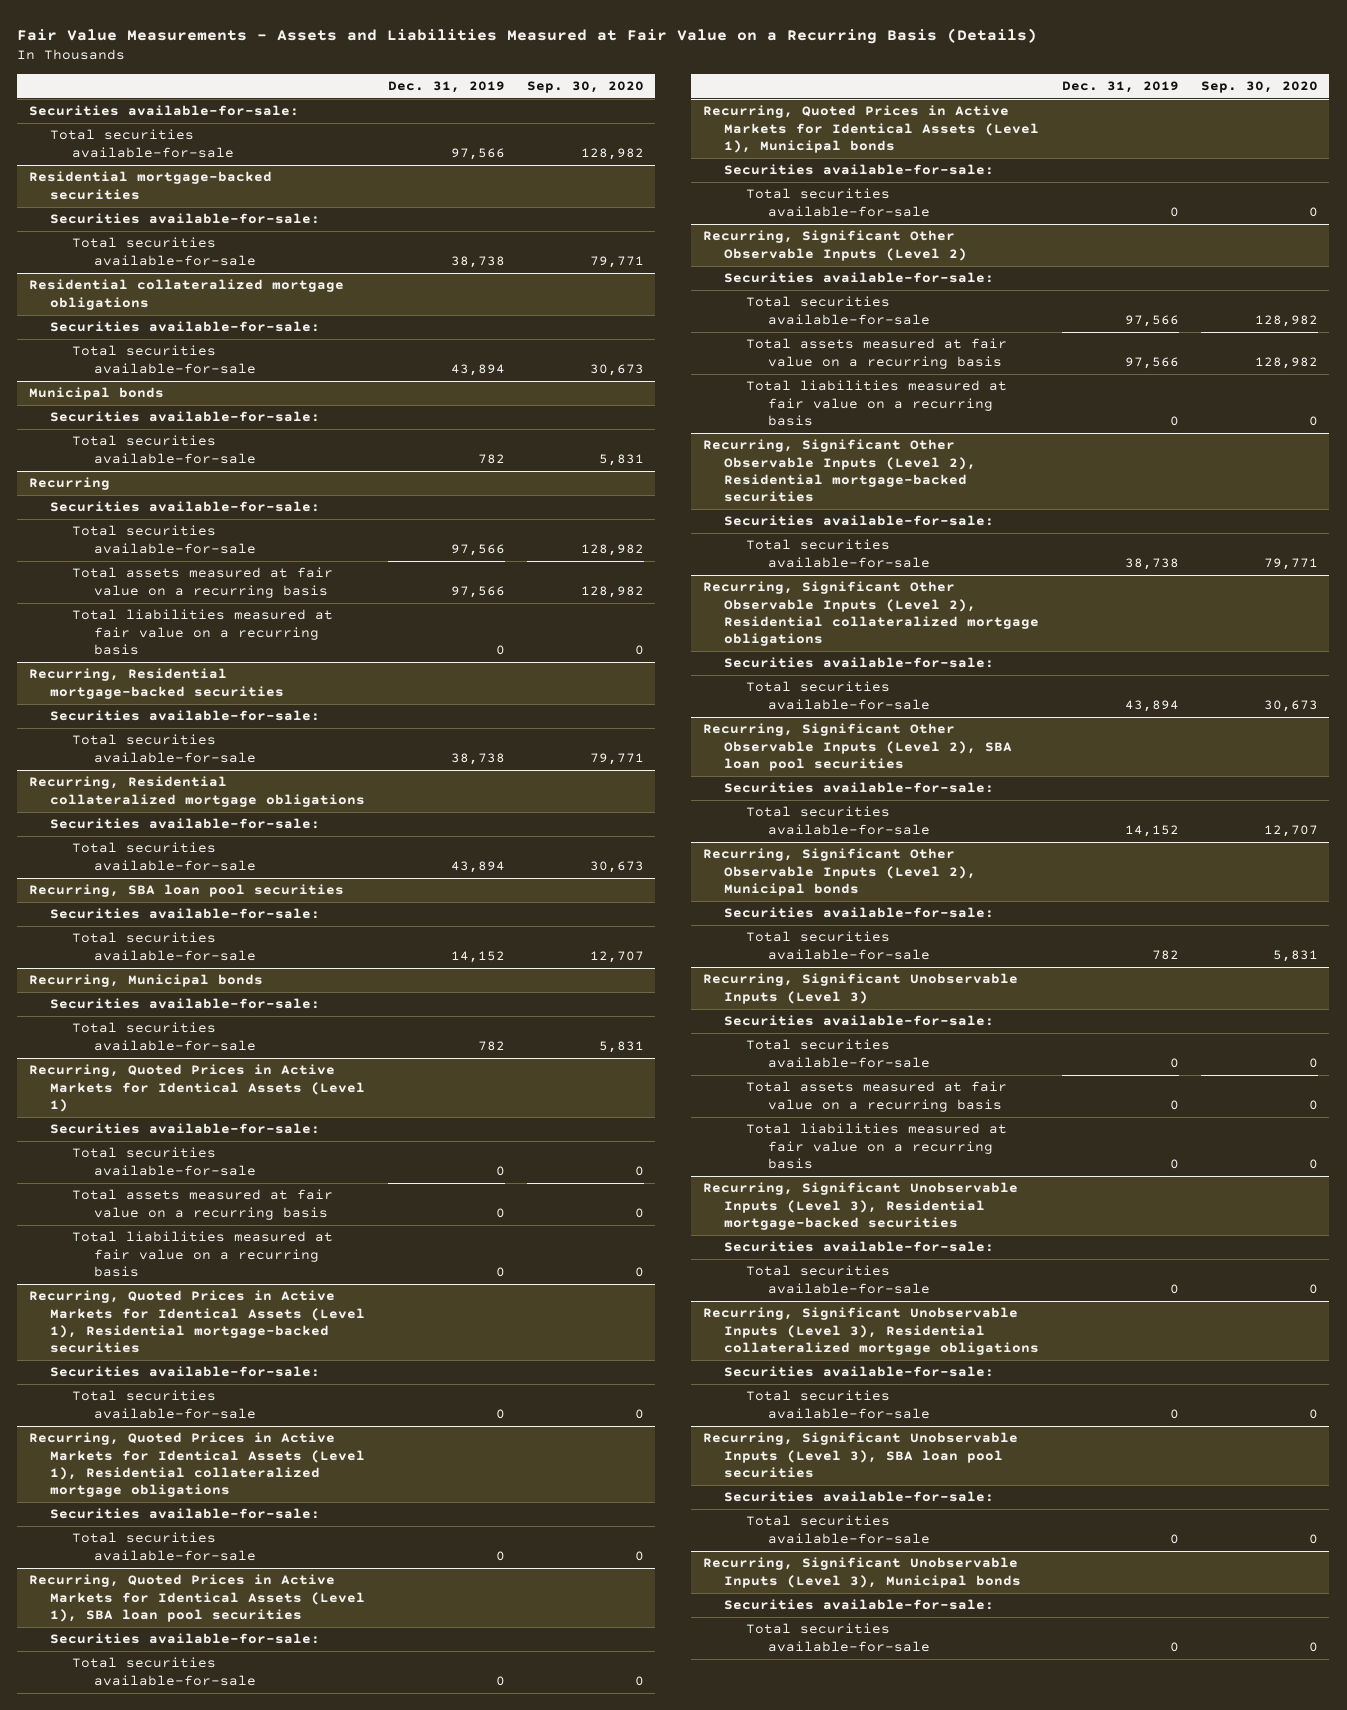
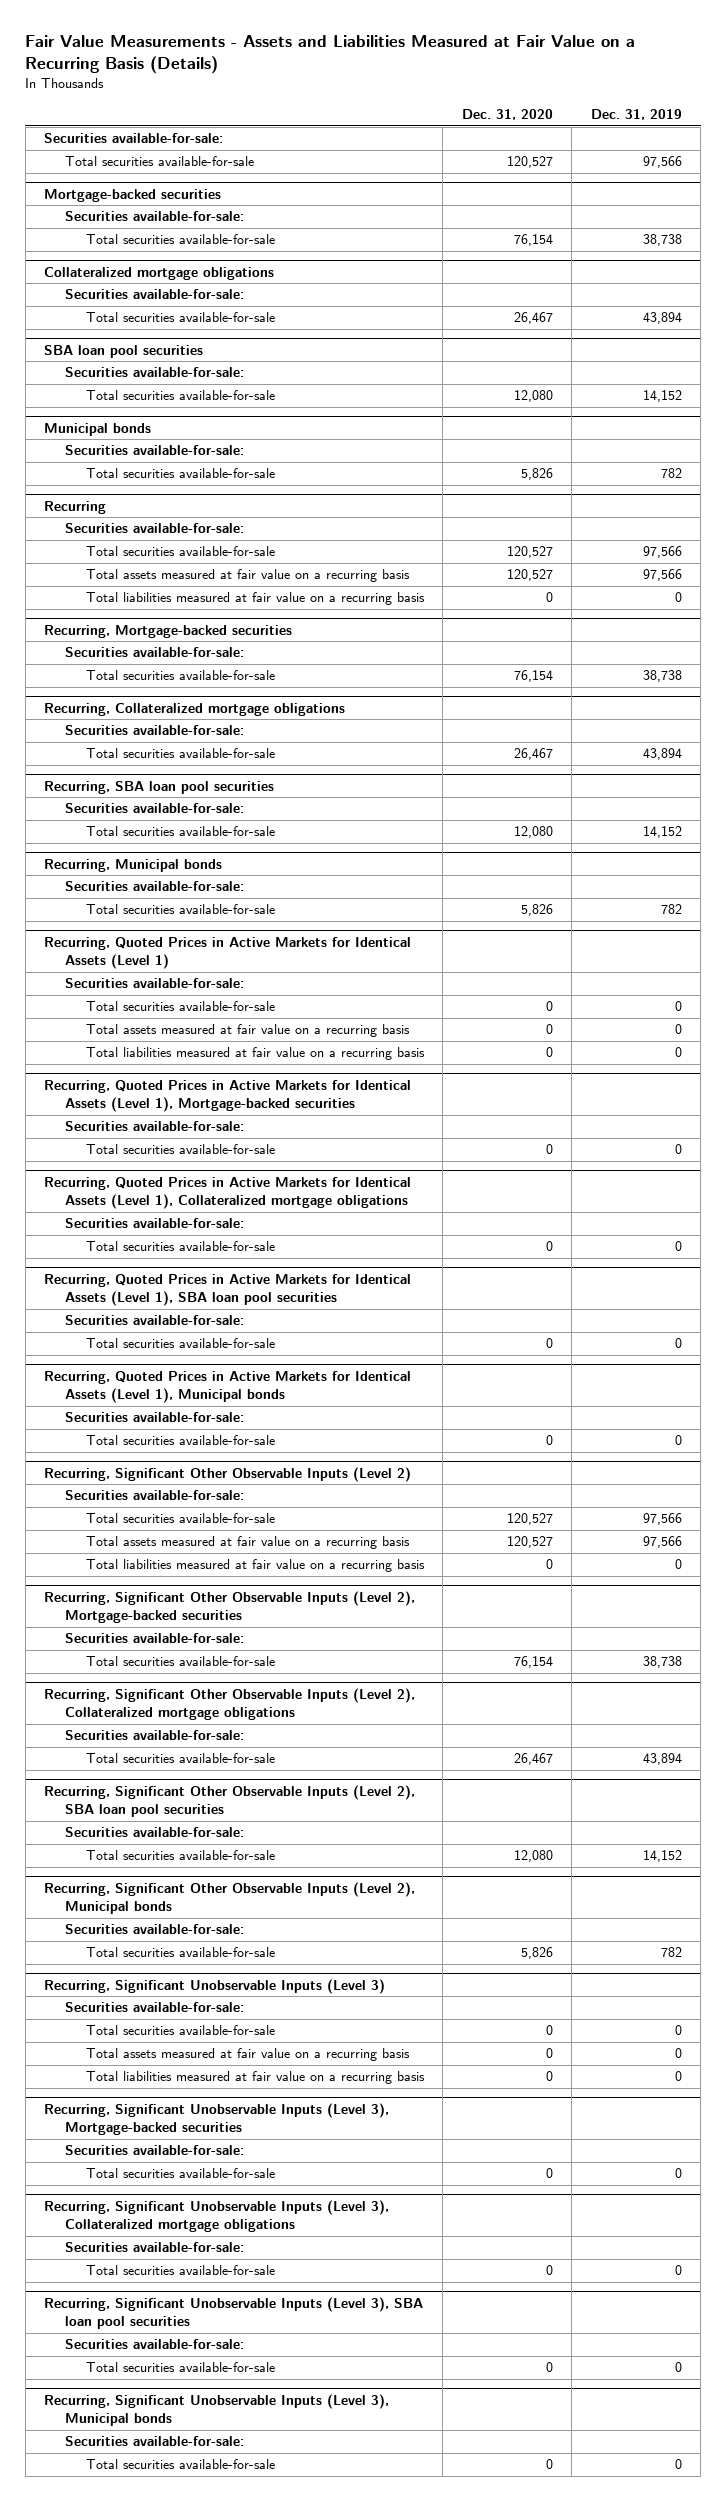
[527,81,645,94] Sep. 30, 2020 -> none
none -> [461,109,553,121] Dec. 31, 2020
[28,171,272,200] Residential mortgage-backed securities -> [44,188,222,202] Mortgage-backed securities
[28,279,344,310] Residential collateralized mortgage obligations -> [44,266,275,280] Collateralized mortgage obligations
none -> [44,344,204,358] SBA loan pool securities
none -> [64,367,244,378] Securities available-for-sale:
none -> [85,390,275,401] Total securities available-for-sale
[28,668,285,699] Recurring, Residential mortgage-backed securities -> [44,624,293,638] Recurring, Mortgage-backed securities
[28,776,366,807] Recurring, Residential collateralized mortgage obligations -> [44,702,346,716] Recurring, Collateralized mortgage obligations
[28,1290,366,1353] Recurring, Quoted Prices in Active Markets for Identical Assets (Level 1), Residential mortgage-backed securities -> [44,1079,412,1113] Recurring, Quoted Prices in Active Markets for Identical Assets (Level 1), Mortgage-backed securities
[28,1432,366,1497] Recurring, Quoted Prices in Active Markets for Identical Assets (Level 1), Residential collateralized mortgage obligations -> [44,1176,412,1210] Recurring, Quoted Prices in Active Markets for Identical Assets (Level 1), Collateralized mortgage obligations
[702,439,977,502] Recurring, Significant Other Observable Inputs (Level 2), Residential mortgage-backed securities -> [44,1590,416,1624] Recurring, Significant Other Observable Inputs (Level 2), Mortgage-backed securities
[702,581,1040,646] Recurring, Significant Other Observable Inputs (Level 2), Residential collateralized mortgage obligations -> [44,1687,416,1721] Recurring, Significant Other Observable Inputs (Level 2), Collateralized mortgage obligations
[702,1182,1018,1230] Recurring, Significant Unobservable Inputs (Level 3), Residential mortgage-backed securities -> [44,2102,390,2136] Recurring, Significant Unobservable Inputs (Level 3), Mortgage-backed securities
[702,1307,1040,1355] Recurring, Significant Unobservable Inputs (Level 3), Residential collateralized mortgage obligations -> [44,2199,390,2233] Recurring, Significant Unobservable Inputs (Level 3), Collateralized mortgage obligations

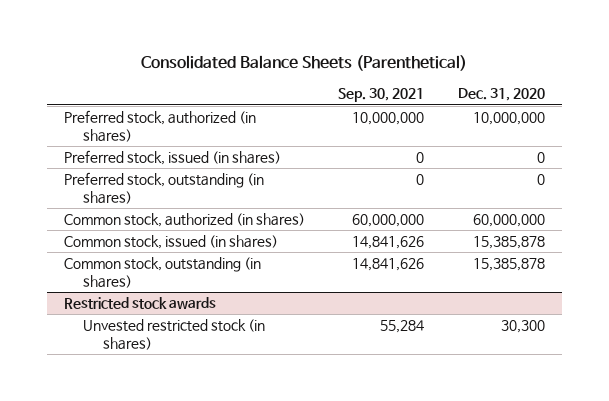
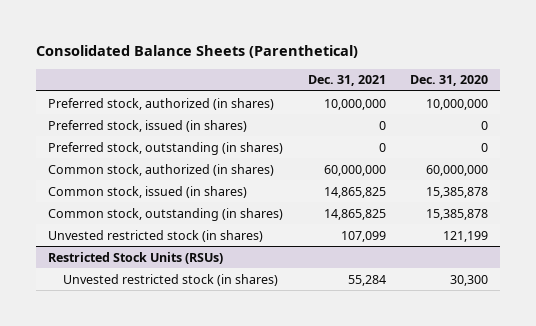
[338,88,425,103] Sep. 30, 2021 -> none
none -> [307,75,386,87] Dec. 31, 2021
none -> [48,229,264,242] Unvested restricted stock (in shares)
[63,297,216,310] Restricted stock awards -> [48,251,224,264] Restricted Stock Units (RSUs)

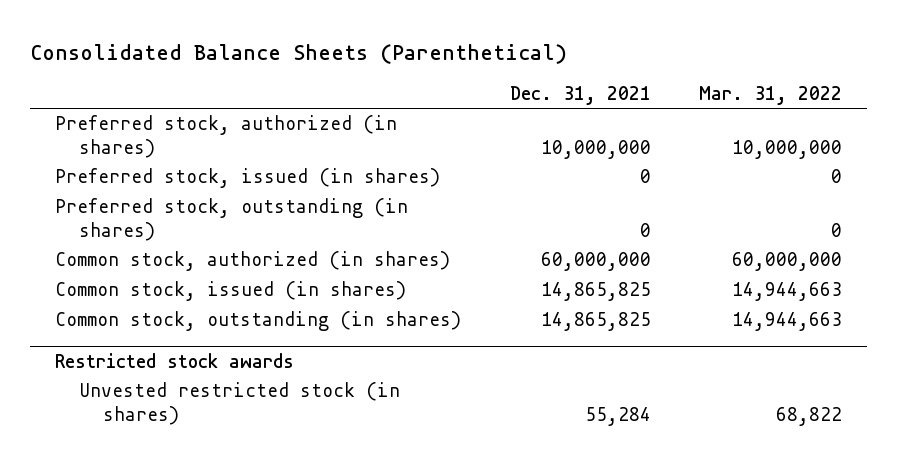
[409,75,488,87] Dec. 31, 2020 -> none
none -> [699,85,843,105] Mar. 31, 2022
[48,229,264,242] Unvested restricted stock (in shares) -> none
[48,251,224,264] Restricted Stock Units (RSUs) -> [54,353,294,369] Restricted stock awards

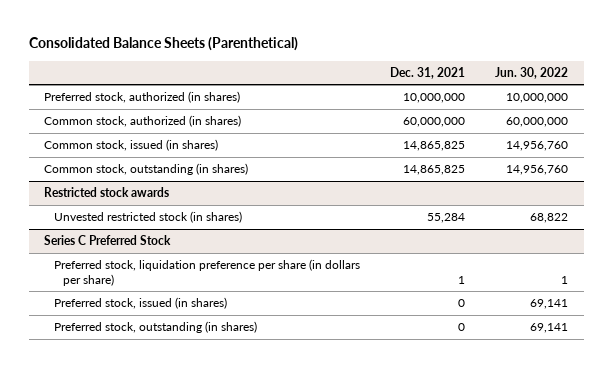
[699,85,843,105] Mar. 31, 2022 -> none
none -> [495,66,569,79] Jun. 30, 2022
[54,168,440,189] Preferred stock, issued (in shares) -> none
[54,198,408,241] Preferred stock, outstanding (in shares) -> none
none -> [44,235,172,246] Series C Preferred Stock
none -> [53,259,360,286] Preferred stock, liquidation preference per share (in dollars per share)
none -> [53,297,227,310] Preferred stock, issued (in shares)
none -> [53,321,257,334] Preferred stock, outstanding (in shares)

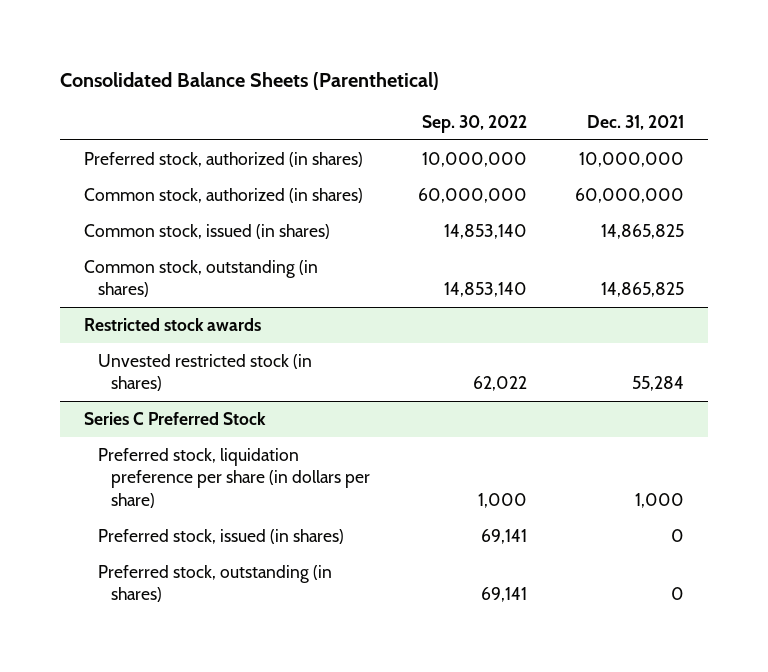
[495,66,569,79] Jun. 30, 2022 -> none
none -> [422,114,528,133] Sep. 30, 2022
[458,275,466,284] 1 -> [635,492,685,508] 1,000

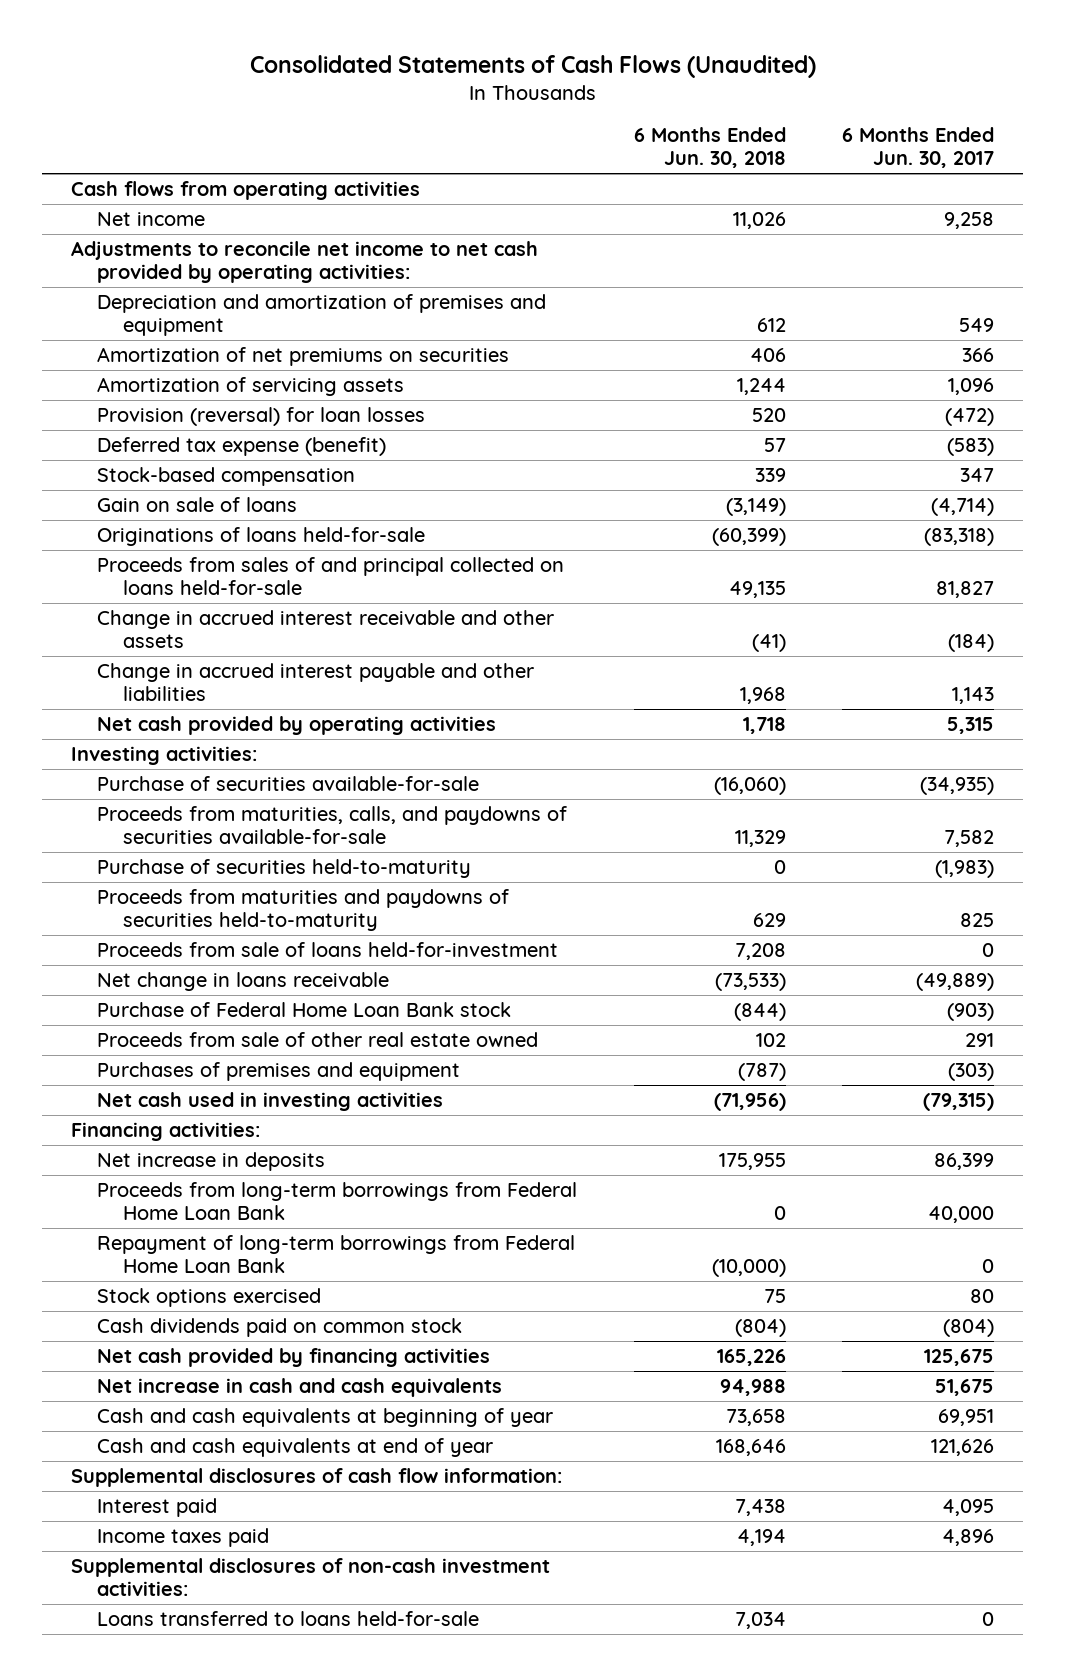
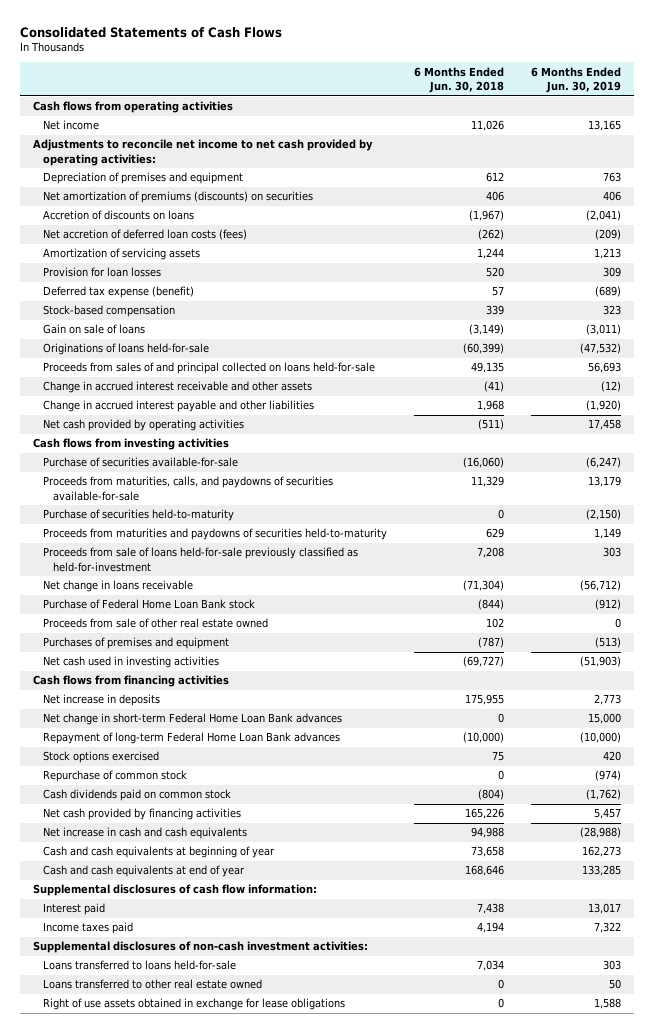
[249,55,816,79] Consolidated Statements of Cash Flows (Unaudited) -> [19,26,282,38] Consolidated Statements of Cash Flows
[842,126,995,169] 6 Months Ended Jun. 30, 2017 -> none
none -> [530,66,621,94] 6 Months Ended Jun. 30, 2019
[96,294,546,337] Depreciation and amortization of premises and equipment -> [42,172,243,185] Depreciation of premises and equipment
[96,347,509,367] Amortization of net premiums on securities -> [42,191,313,204] Net amortization of premiums (discounts) on securities
none -> [42,210,194,221] Accretion of discounts on loans
none -> [42,229,247,241] Net accretion of deferred loan costs (fees)
[96,407,425,427] Provision (reversal) for loan losses -> [42,267,161,278] Provision for loan losses
[742,717,786,735] 1,718 -> [477,419,504,431] (511)
[70,746,257,766] Investing activities: -> [33,438,230,451] Cash flows from investing activities
[96,942,558,958] Proceeds from sale of loans held-for-investment -> [42,547,358,572] Proceeds from sale of loans held-for-sale previously classified as held-for-investment
[714,973,786,992] (73,533) -> [462,580,504,592] (71,304)
[713,1093,786,1112] (71,956) -> [462,656,504,668] (69,727)
[70,1122,260,1142] Financing activities: -> [33,675,230,688] Cash flows from financing activities
[96,1182,577,1221] Proceeds from long-term borrowings from Federal Home Loan Bank -> [42,713,342,726] Net change in short-term Federal Home Loan Bank advances
[96,1235,575,1274] Repayment of long-term borrowings from Federal Home Loan Bank -> [42,732,340,745] Repayment of long-term Federal Home Loan Bank advances
none -> [42,770,187,783] Repurchase of common stock
none -> [42,979,262,990] Loans transferred to other real estate owned
none -> [42,998,345,1011] Right of use assets obtained in exchange for lease obligations

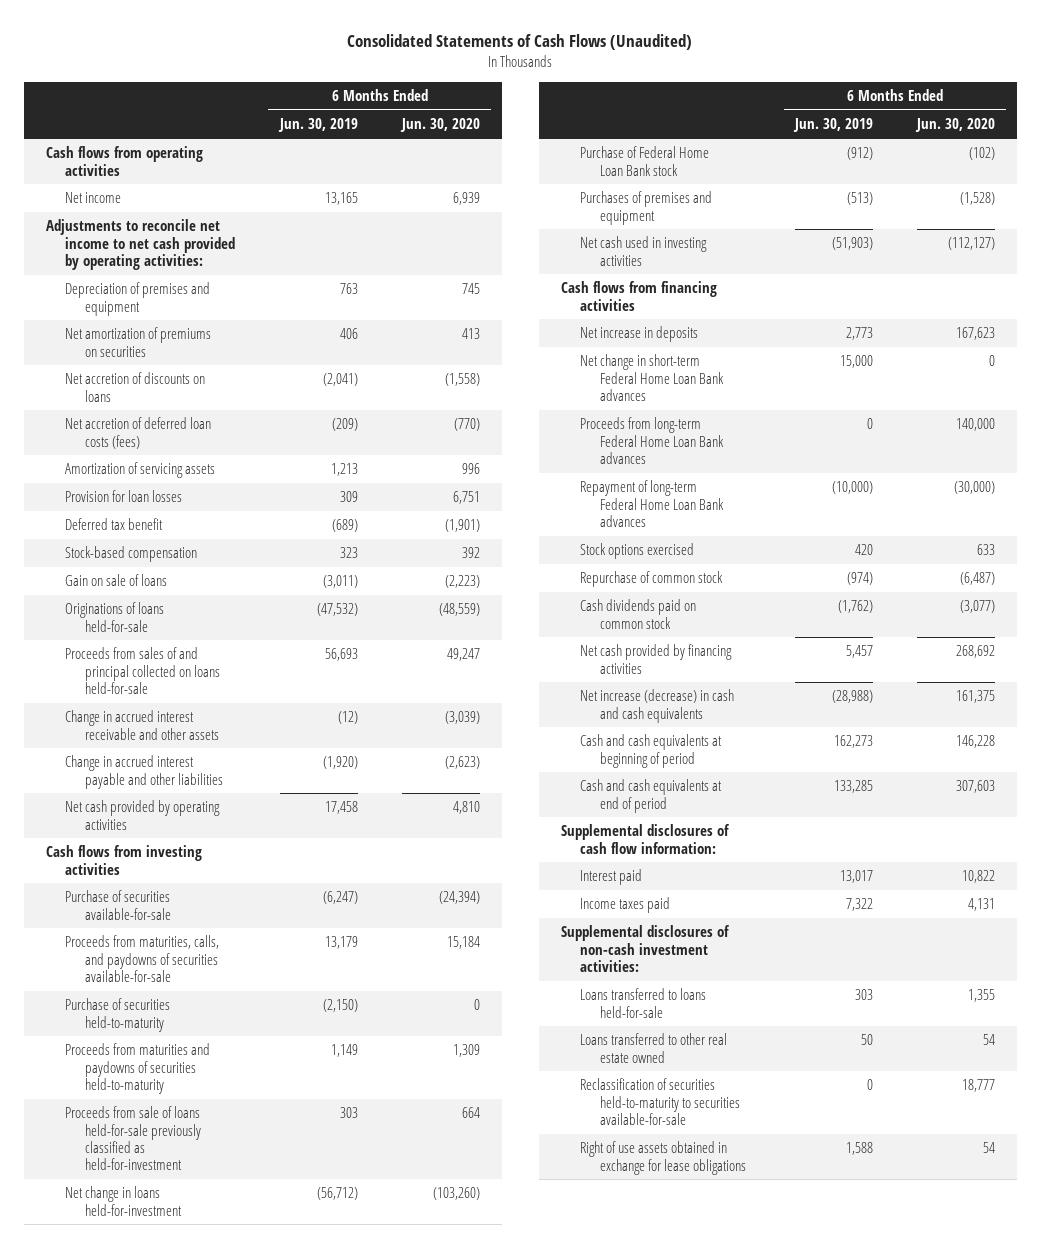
[19,26,282,38] Consolidated Statements of Cash Flows -> [347,33,693,50] Consolidated Statements of Cash Flows (Unaudited)
[413,66,504,94] 6 Months Ended Jun. 30, 2018 -> none
none -> [399,118,480,133] Jun. 30, 2020
[42,210,194,221] Accretion of discounts on loans -> none
none -> [65,327,212,357] Net amortization of premiums on securities
[42,191,313,204] Net amortization of premiums (discounts) on securities -> [65,372,206,402] Net accretion of discounts on loans
[602,191,621,202] 406 -> [322,373,358,387] (2,041)
[42,286,194,299] Deferred tax expense (benefit) -> [65,518,164,531] Deferred tax benefit
[42,580,193,593] Net change in loans receivable -> [65,1186,182,1216] Net change in loans held-for-investment
[42,618,268,629] Proceeds from sale of other real estate owned -> none
none -> [580,417,724,464] Proceeds from long-term Federal Home Loan Bank advances
[42,827,247,840] Net increase in cash and cash equivalents -> [580,689,735,723] Net increase (decrease) in cash and cash equivalents
[42,846,275,859] Cash and cash equivalents at beginning of year -> [580,734,723,768] Cash and cash equivalents at beginning of period
[42,865,245,878] Cash and cash equivalents at end of year -> [580,779,723,813] Cash and cash equivalents at end of period
none -> [580,1078,740,1125] Reclassification of securities held-to-maturity to securities available-for-sale

